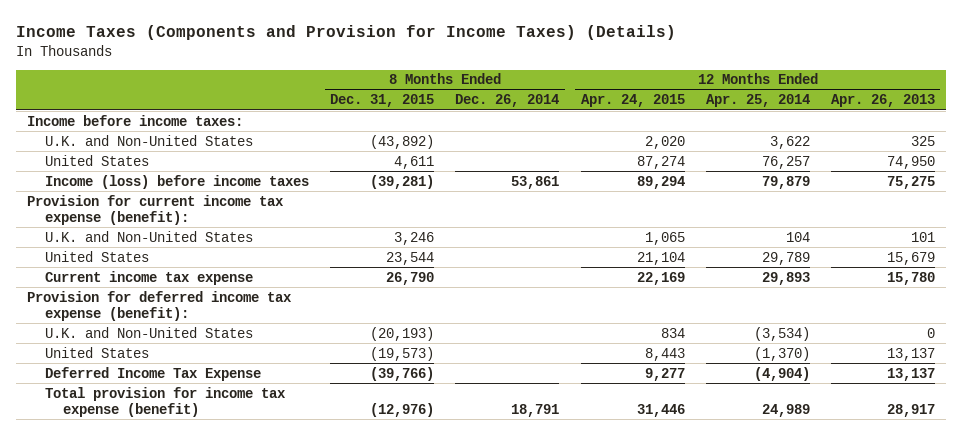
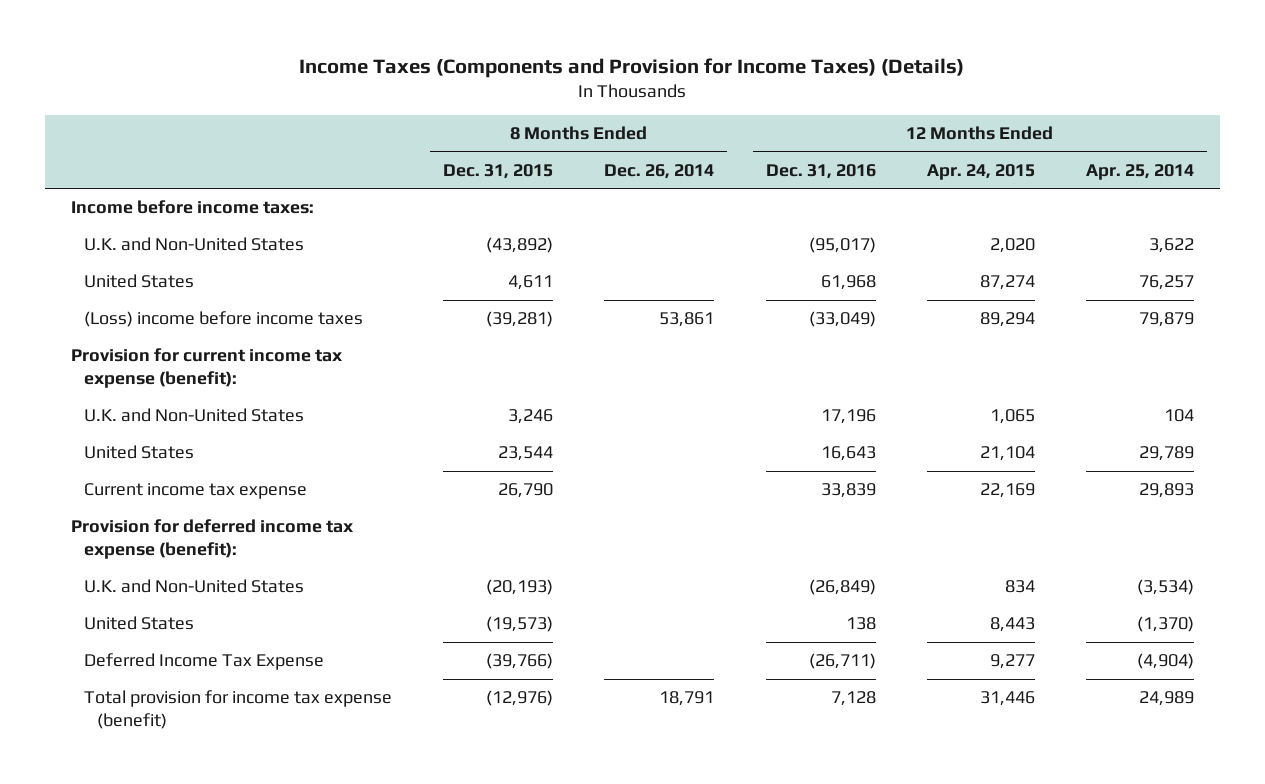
[831,94,936,108] Apr. 26, 2013 -> none
none -> [765,163,876,179] Dec. 31, 2016
[44,174,309,189] Income (loss) before income taxes -> [83,311,363,328] (Loss) income before income taxes

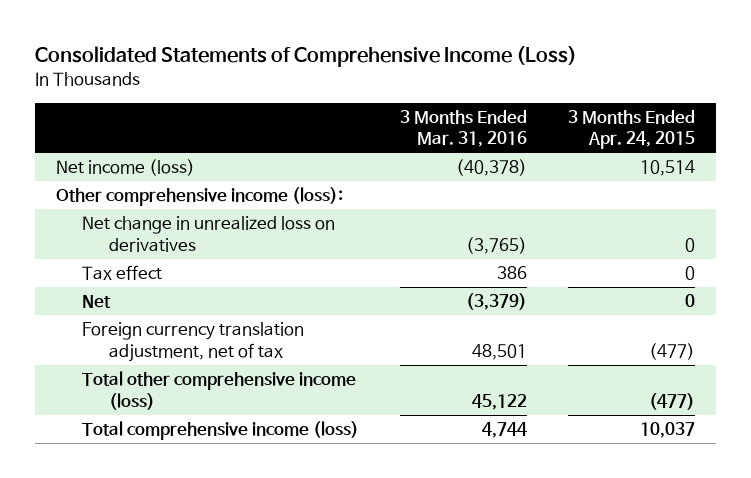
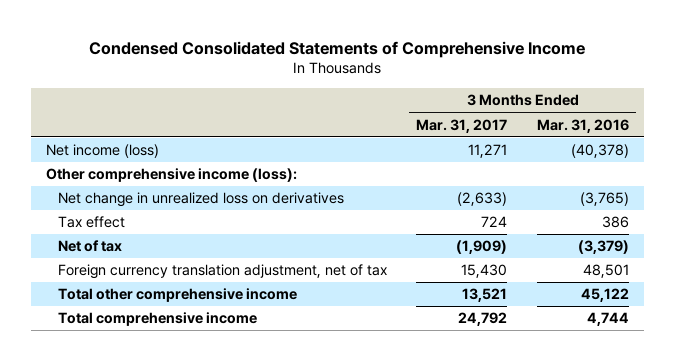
[35,46,578,68] Consolidated Statements of Comprehensive Income (Loss) -> [89,40,586,58] Condensed Consolidated Statements of Comprehensive Income
[568,109,696,150] 3 Months Ended Apr. 24, 2015 -> none
none -> [416,118,508,133] Mar. 31, 2017
[82,295,112,309] Net -> [57,240,122,253] Net of tax
[82,371,357,410] Total other comprehensive income (loss) -> [57,288,297,303] Total other comprehensive income
[82,421,360,441] Total comprehensive income (loss) -> [57,312,257,327] Total comprehensive income

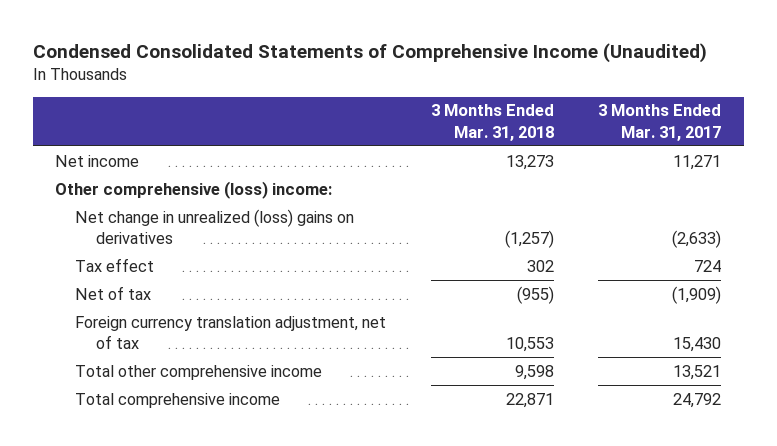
[89,40,586,58] Condensed Consolidated Statements of Comprehensive Income -> [33,43,708,64] Condensed Consolidated Statements of Comprehensive Income (Unaudited)
[536,118,629,133] Mar. 31, 2016 -> none
none -> [430,104,554,141] 3 Months Ended Mar. 31, 2018
[46,144,160,159] Net income (loss) -> [55,154,140,167] Net income
[46,168,298,183] Other comprehensive income (loss): -> [55,180,333,199] Other comprehensive (loss) income:
[57,192,344,208] Net change in unrealized loss on derivatives -> [75,208,355,244] Net change in unrealized (loss) gains on derivatives

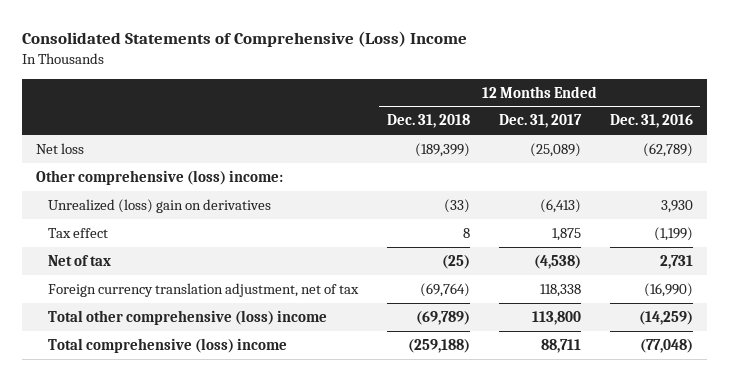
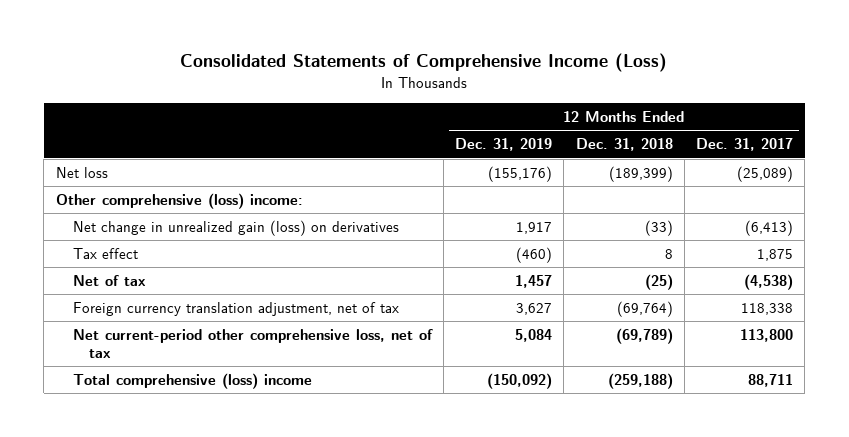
[21,31,467,48] Consolidated Statements of Comprehensive (Loss) Income -> [180,53,668,73] Consolidated Statements of Comprehensive Income (Loss)
[609,114,693,129] Dec. 31, 2016 -> none
none -> [455,138,553,152] Dec. 31, 2019
[47,198,271,213] Unrealized (loss) gain on derivatives -> [72,220,399,237] Net change in unrealized gain (loss) on derivatives
[47,309,327,325] Total other comprehensive (loss) income -> [72,329,433,358] Net current-period other comprehensive loss, net of tax

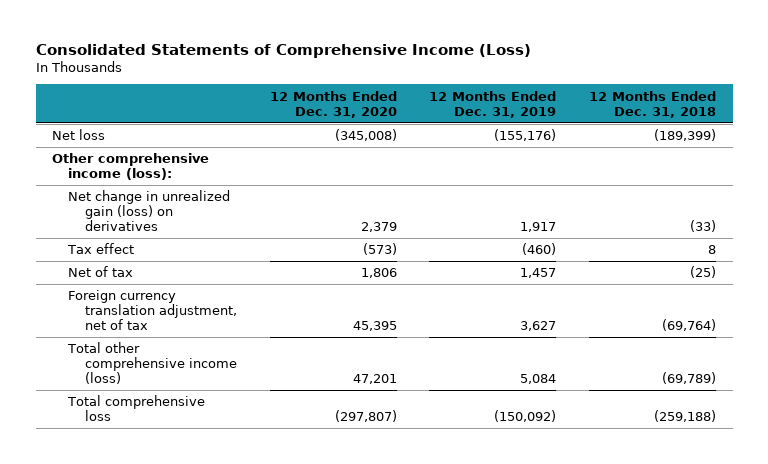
[696,138,794,152] Dec. 31, 2017 -> none
none -> [269,90,397,118] 12 Months Ended Dec. 31, 2020
[55,193,303,210] Other comprehensive (loss) income: -> [52,153,210,181] Other comprehensive income (loss):
[72,329,433,358] Net current-period other comprehensive loss, net of tax -> [67,342,237,385] Total other comprehensive income (loss)
[72,373,312,390] Total comprehensive (loss) income -> [67,395,206,422] Total comprehensive loss

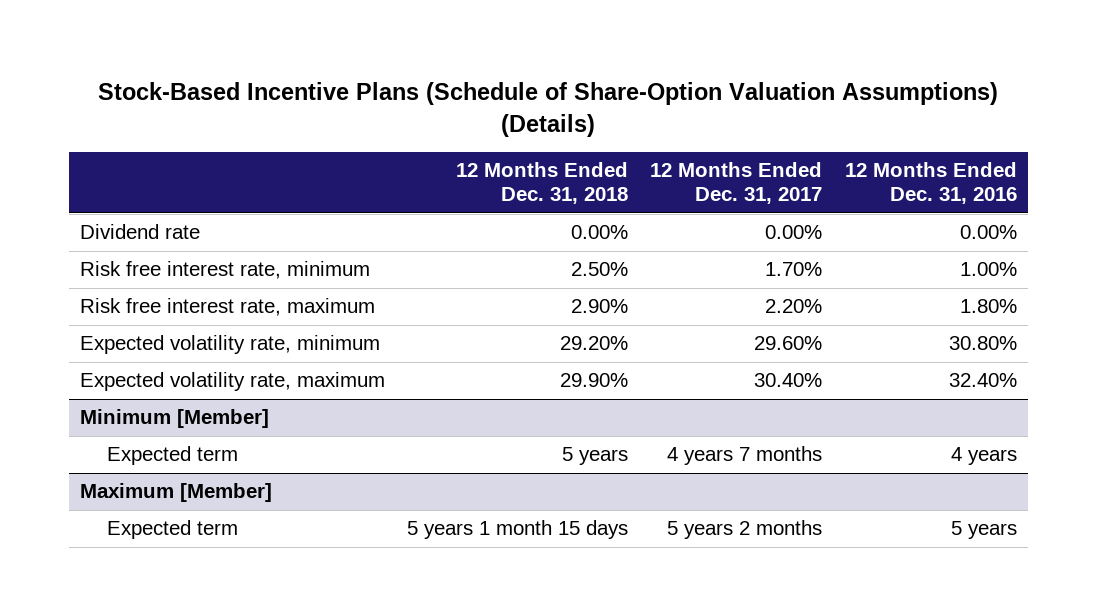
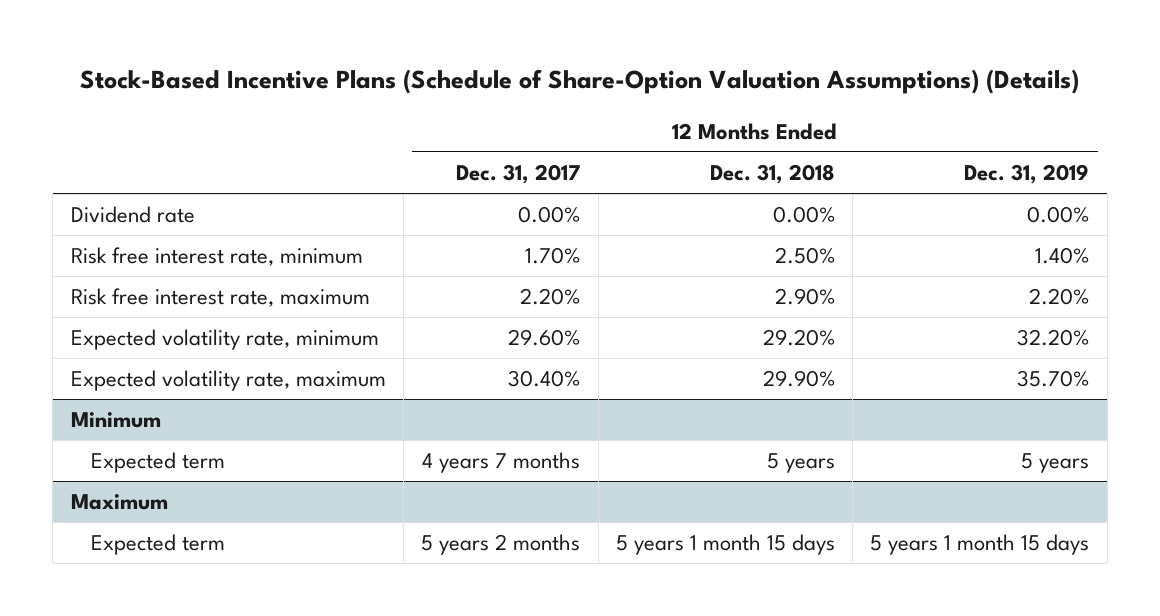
[844,162,1017,205] 12 Months Ended Dec. 31, 2016 -> none
none -> [964,163,1090,184] Dec. 31, 2019
[79,409,269,429] Minimum [Member] -> [70,412,161,429] Minimum
[79,483,272,503] Maximum [Member] -> [70,494,168,511] Maximum

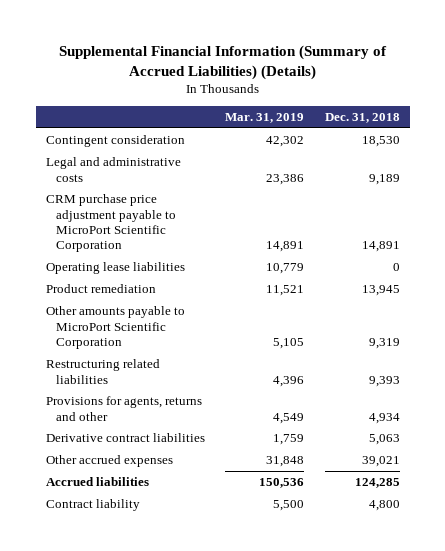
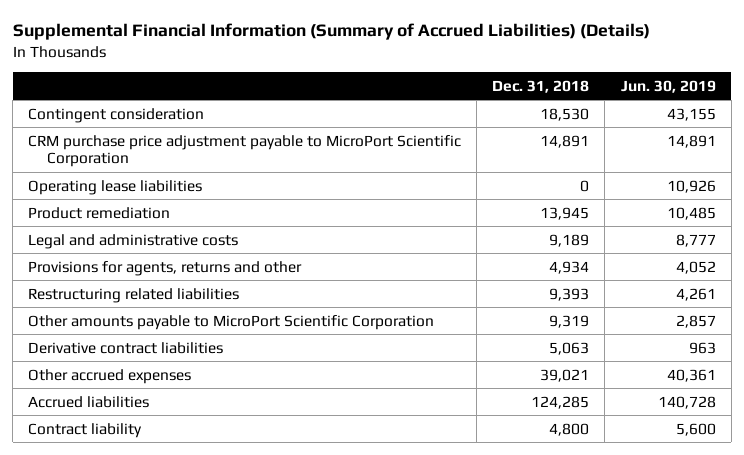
[225,113,305,124] Mar. 31, 2019 -> none
none -> [620,79,716,93] Jun. 30, 2019
[45,157,181,182] Legal and administrative costs -> [28,233,239,249] Legal and administrative costs
[45,359,160,384] Restructuring related liabilities -> [28,287,240,303] Restructuring related liabilities
[45,306,185,349] Other amounts payable to MicroPort Scientific Corporation -> [28,314,435,330] Other amounts payable to MicroPort Scientific Corporation

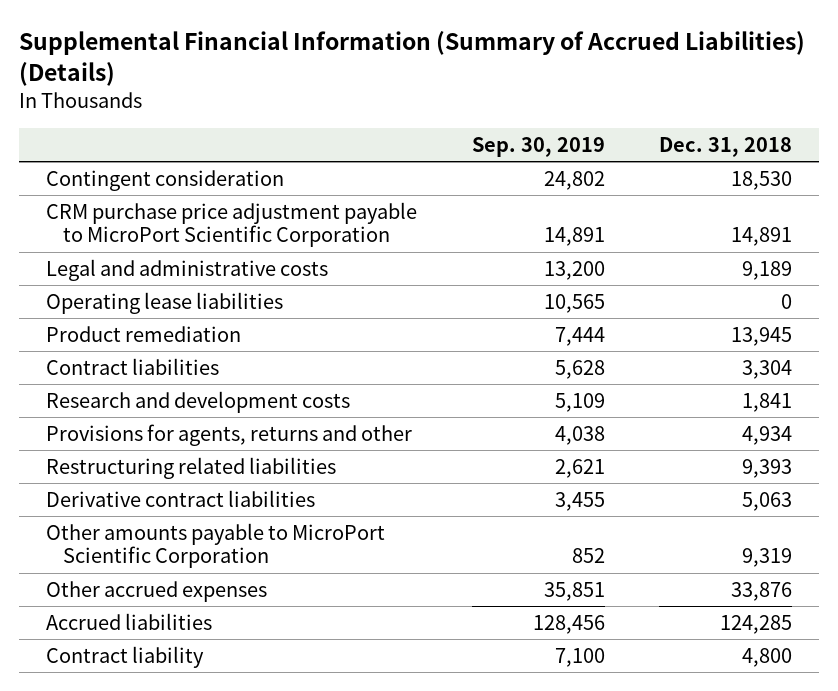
[620,79,716,93] Jun. 30, 2019 -> none
none -> [471,136,605,157] Sep. 30, 2019
[28,233,239,249] Legal and administrative costs -> [45,259,328,282] Legal and administrative costs
none -> [45,358,219,376] Contract liabilities
none -> [45,391,350,414] Research and development costs
[28,314,435,330] Other amounts payable to MicroPort Scientific Corporation -> [45,523,385,569] Other amounts payable to MicroPort Scientific Corporation
[540,368,590,382] 39,021 -> [731,582,793,602] 33,876

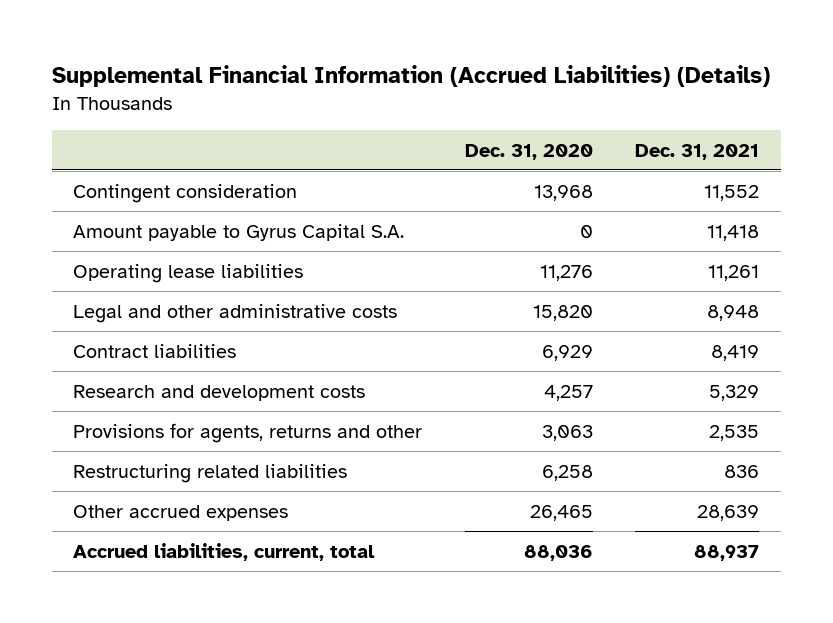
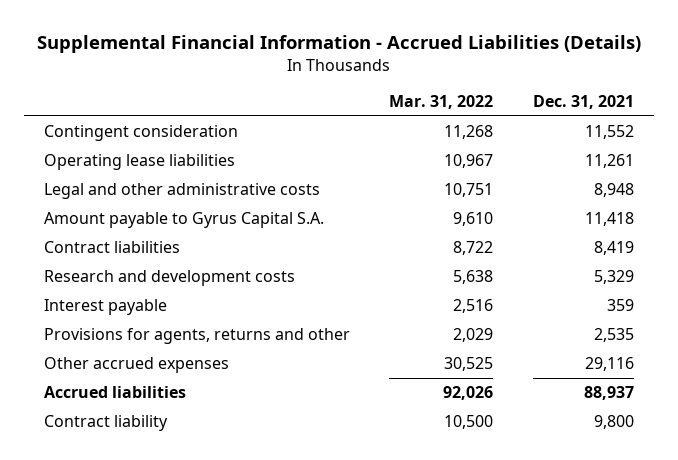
[51,64,770,87] Supplemental Financial Information (Accrued Liabilities) (Details) -> [36,35,641,54] Supplemental Financial Information - Accrued Liabilities (Details)
[464,143,593,160] Dec. 31, 2020 -> none
none -> [389,95,494,110] Mar. 31, 2022
[73,223,405,241] Amount payable to Gyrus Capital S.A. -> [43,212,324,229] Amount payable to Gyrus Capital S.A.
none -> [43,299,167,316] Interest payable
[73,463,348,483] Restructuring related liabilities -> none
[697,504,760,521] 28,639 -> [584,357,634,372] 29,116
[73,542,376,561] Accrued liabilities, current, total -> [43,386,186,399] Accrued liabilities
none -> [43,415,168,432] Contract liability

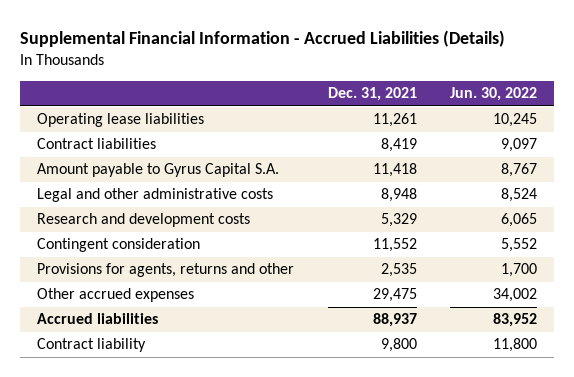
[389,95,494,110] Mar. 31, 2022 -> none
none -> [450,87,538,102] Jun. 30, 2022
[43,212,324,229] Amount payable to Gyrus Capital S.A. -> [37,163,280,178] Amount payable to Gyrus Capital S.A.
[43,183,320,200] Legal and other administrative costs -> [37,188,274,203] Legal and other administrative costs
[43,299,167,316] Interest payable -> none
[43,125,238,142] Contingent consideration -> [37,238,201,253] Contingent consideration
[584,357,634,372] 29,116 -> [372,288,417,303] 29,475

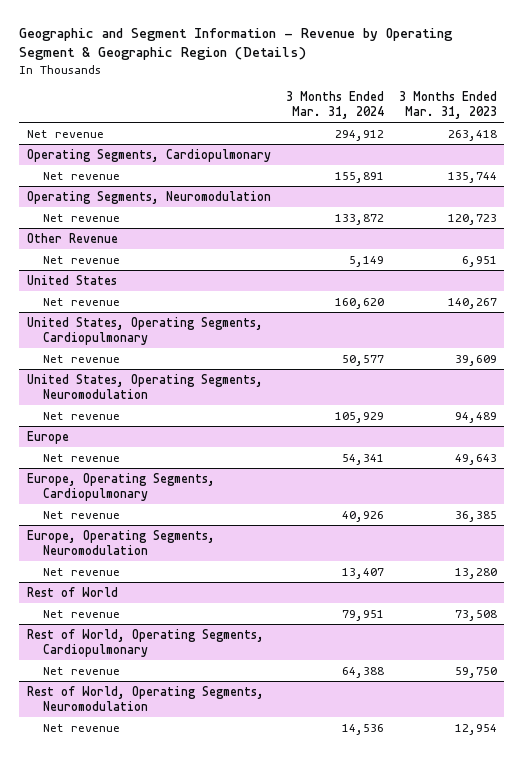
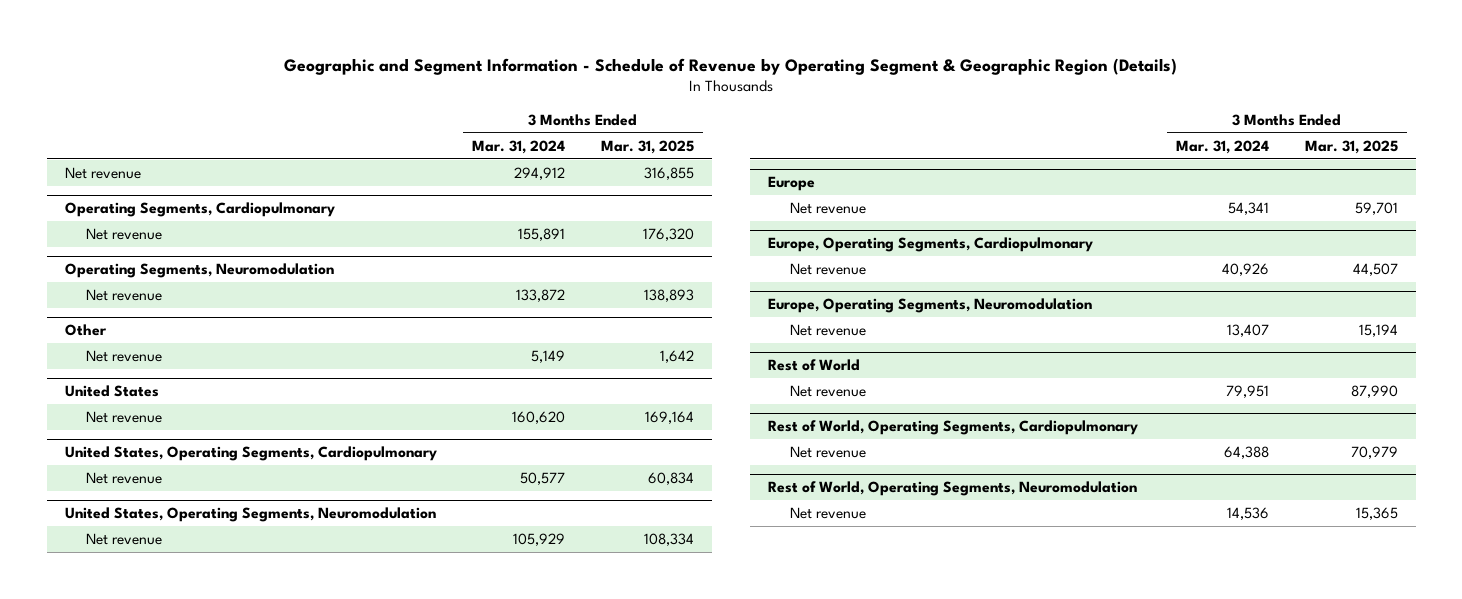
[18,28,453,61] Geographic and Segment Information - Revenue by Operating Segment & Geographic Region (Details) -> [284,57,1178,75] Geographic and Segment Information - Schedule of Revenue by Operating Segment & Geographic Region (Details)
[398,91,497,120] 3 Months Ended Mar. 31, 2023 -> none
none -> [601,139,695,154] Mar. 31, 2025
[26,232,118,243] Other Revenue -> [64,324,107,337] Other

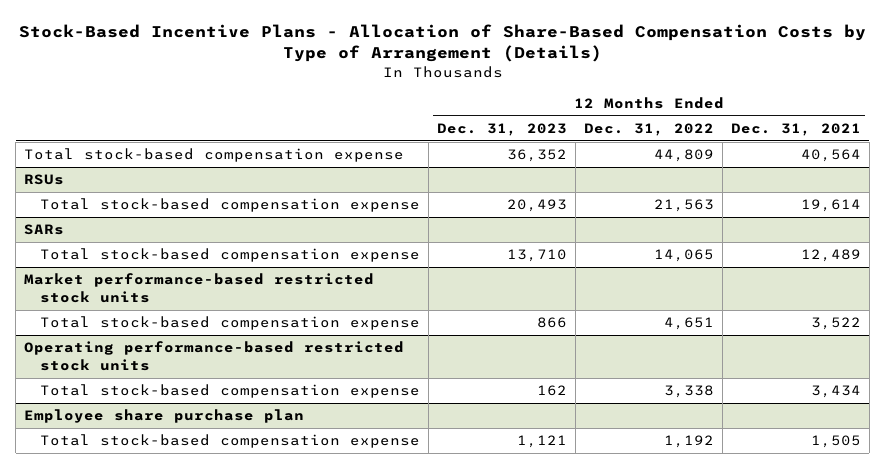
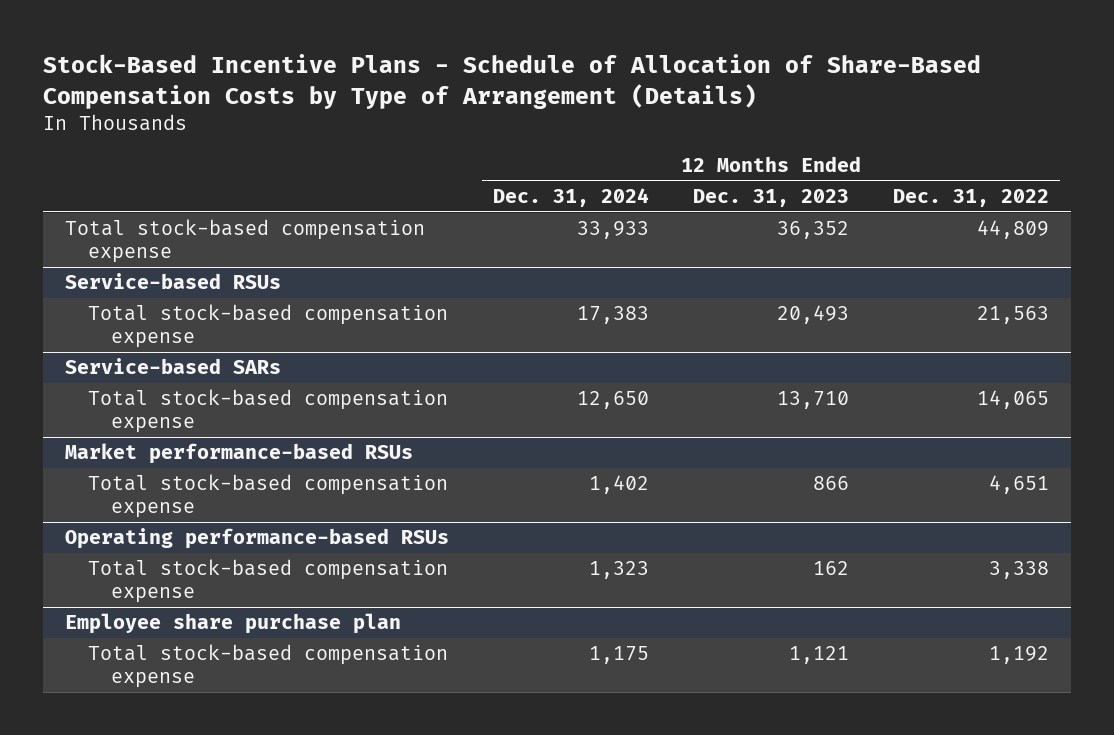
[18,24,866,63] Stock-Based Incentive Plans - Allocation of Share-Based Compensation Costs by Type of Arrangement (Details) -> [42,54,981,109] Stock-Based Incentive Plans - Schedule of Allocation of Share-Based Compensation Costs by Type of Arrangement (Details)
[731,123,862,137] Dec. 31, 2021 -> none
none -> [492,188,649,208] Dec. 31, 2024
[24,174,65,186] RSUs -> [64,273,281,290] Service-based RSUs
[24,224,65,236] SARs -> [64,358,281,375] Service-based SARs
[24,273,375,303] Market performance-based restricted stock units -> [64,443,413,465] Market performance-based RSUs
[24,341,405,371] Operating performance-based restricted stock units -> [64,528,449,550] Operating performance-based RSUs

